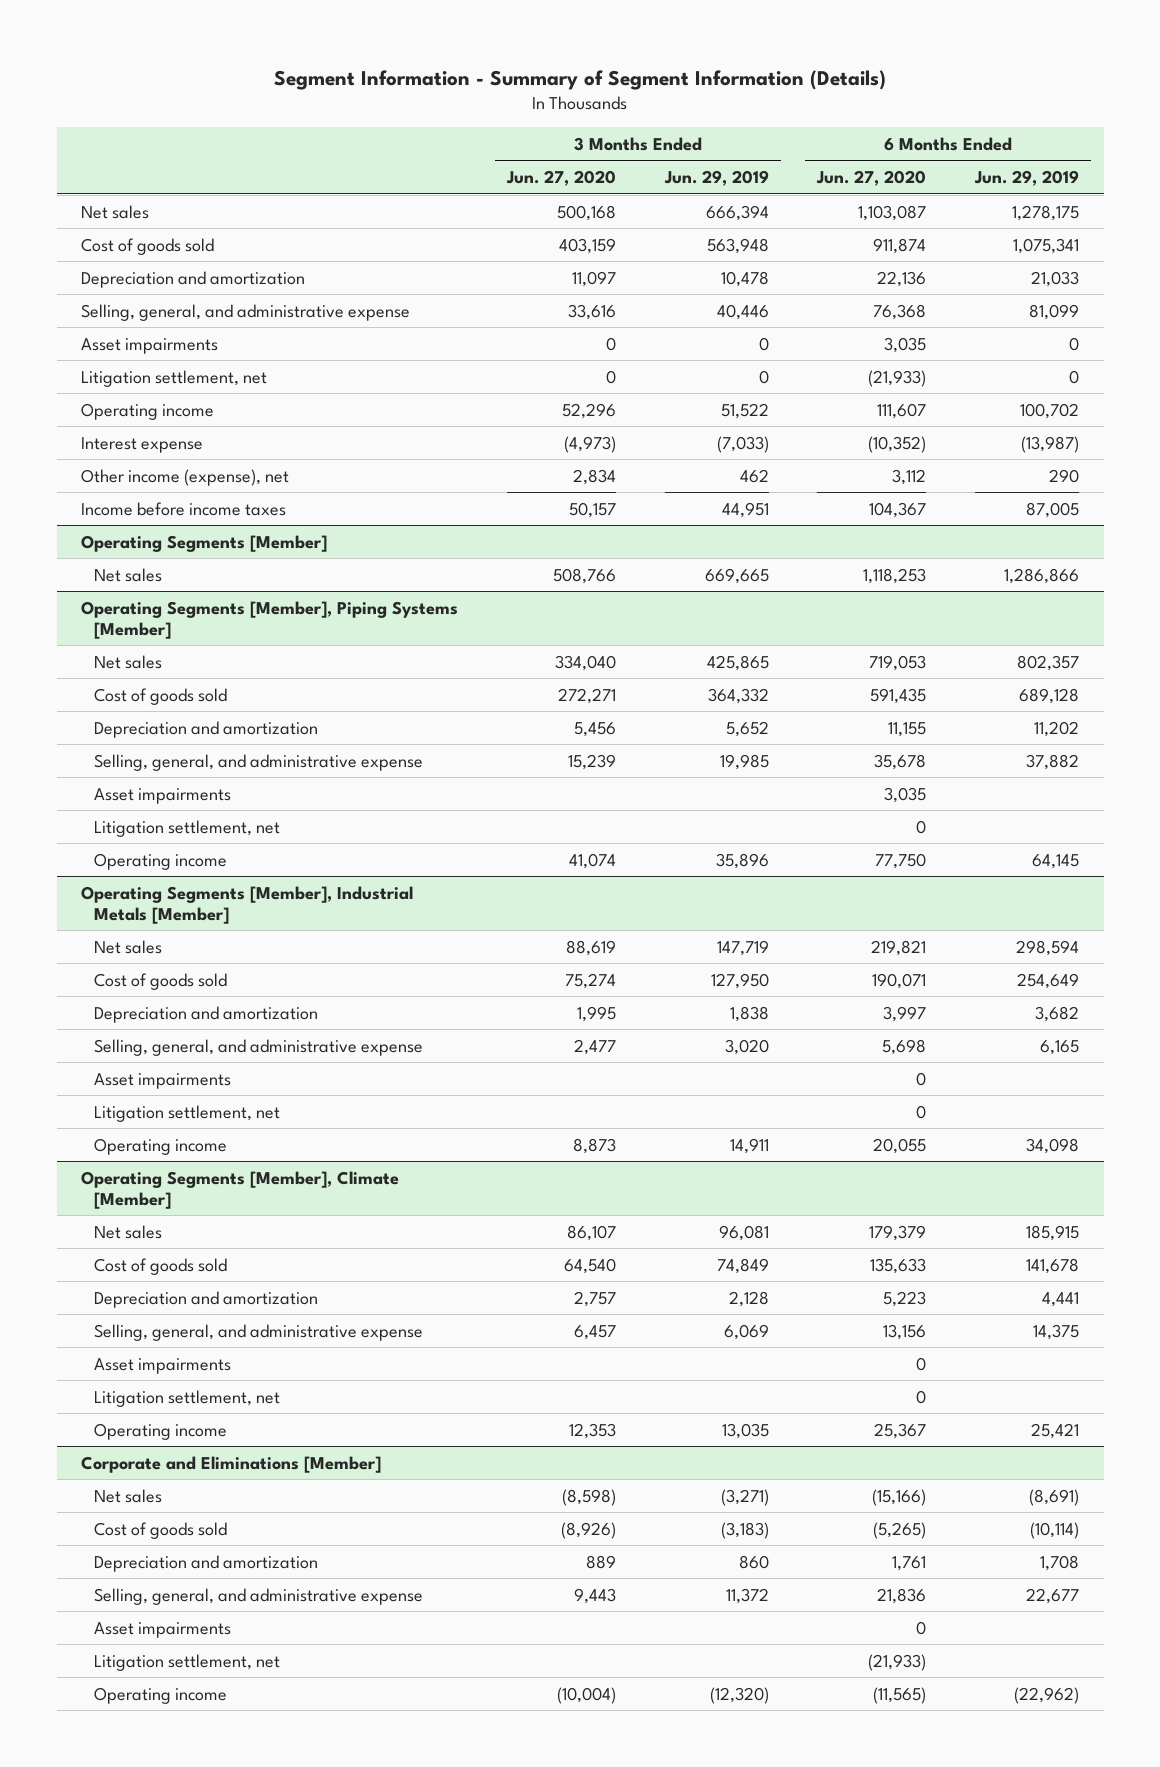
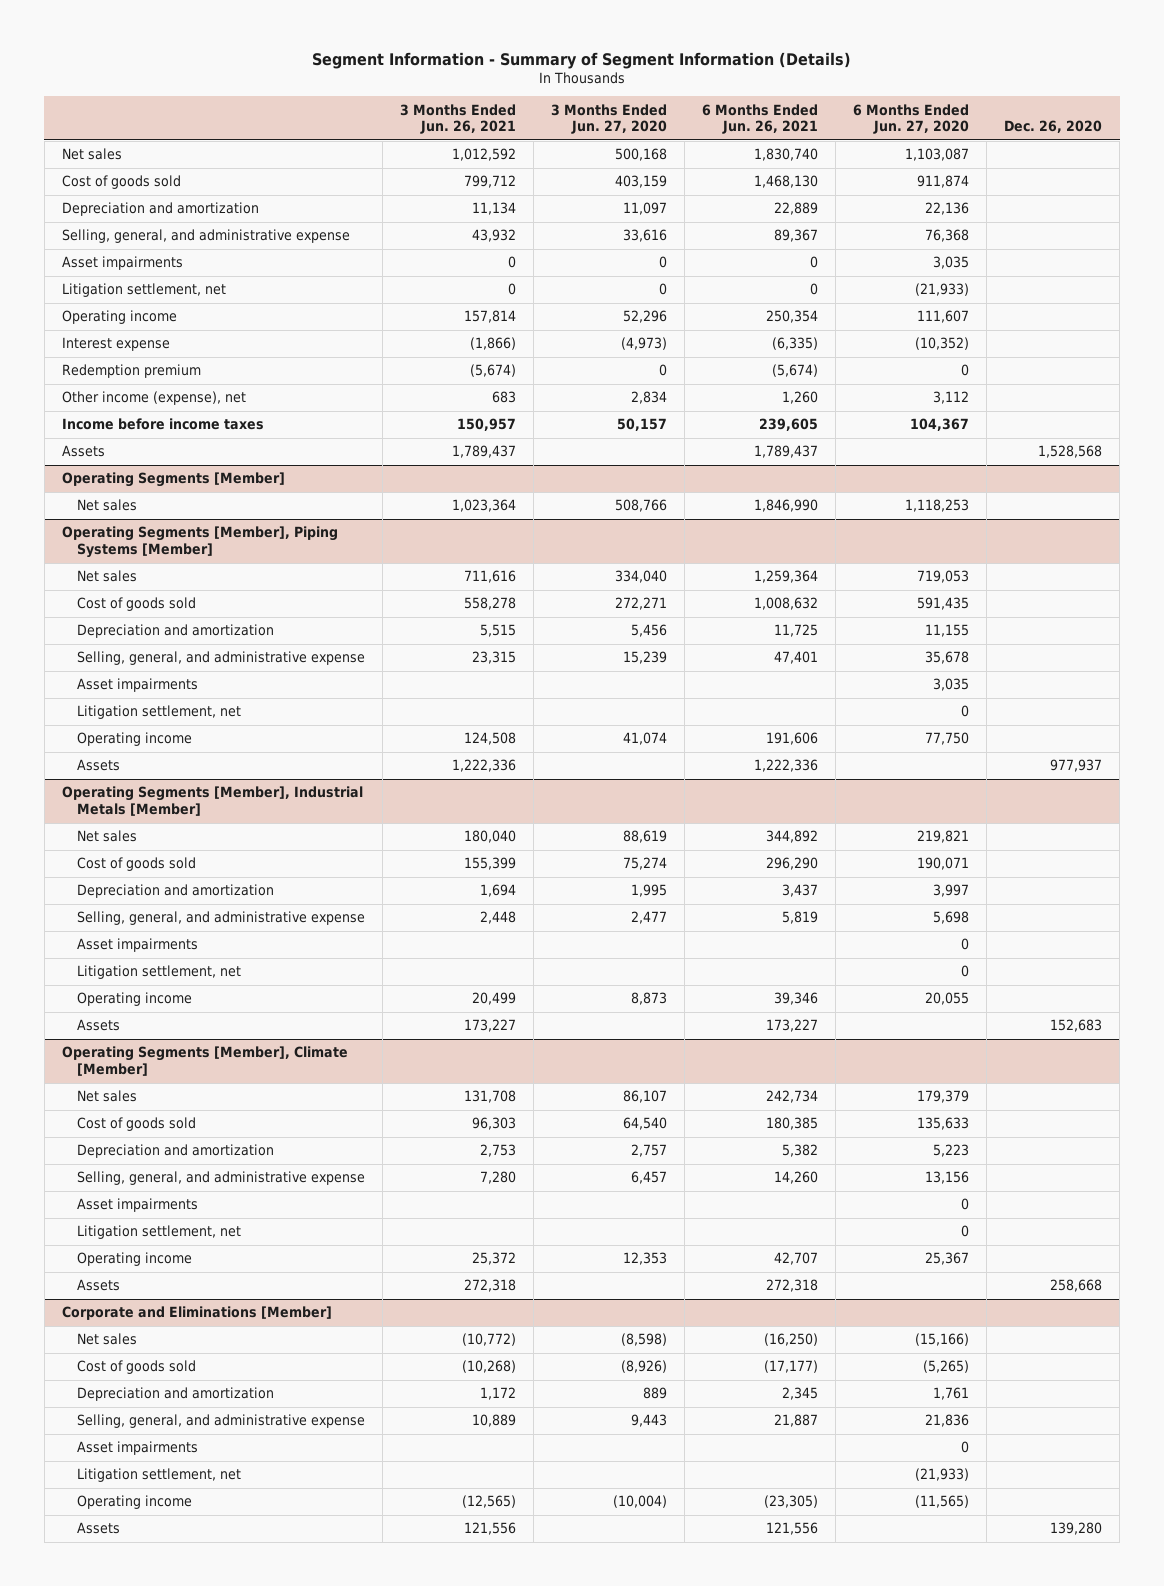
[663,170,769,187] Jun. 29, 2019 -> none
[974,170,1080,187] Jun. 29, 2019 -> none
none -> [400,103,517,134] 3 Months Ended Jun. 26, 2021
none -> [702,103,819,134] 6 Months Ended Jun. 26, 2021
none -> [1004,119,1103,133] Dec. 26, 2020
none -> [61,364,201,379] Redemption premium
none -> [61,445,105,458] Assets
none -> [77,759,121,772] Assets
none -> [77,1019,121,1032] Assets
none -> [77,1279,121,1292] Assets
none -> [77,1522,121,1535] Assets

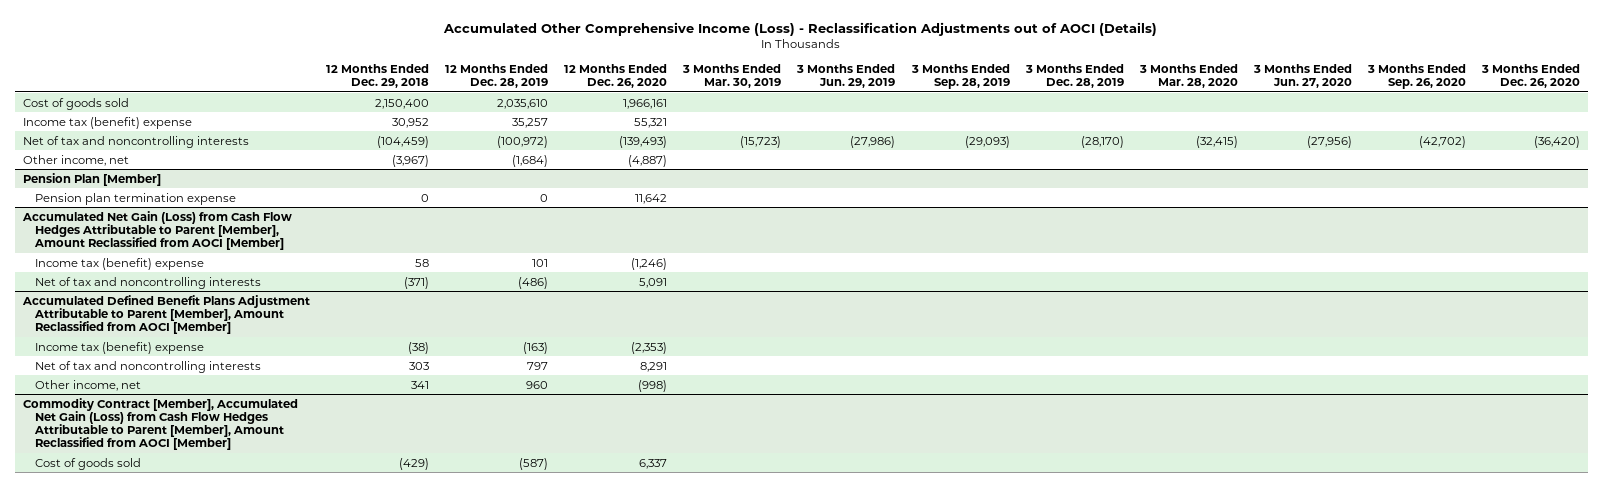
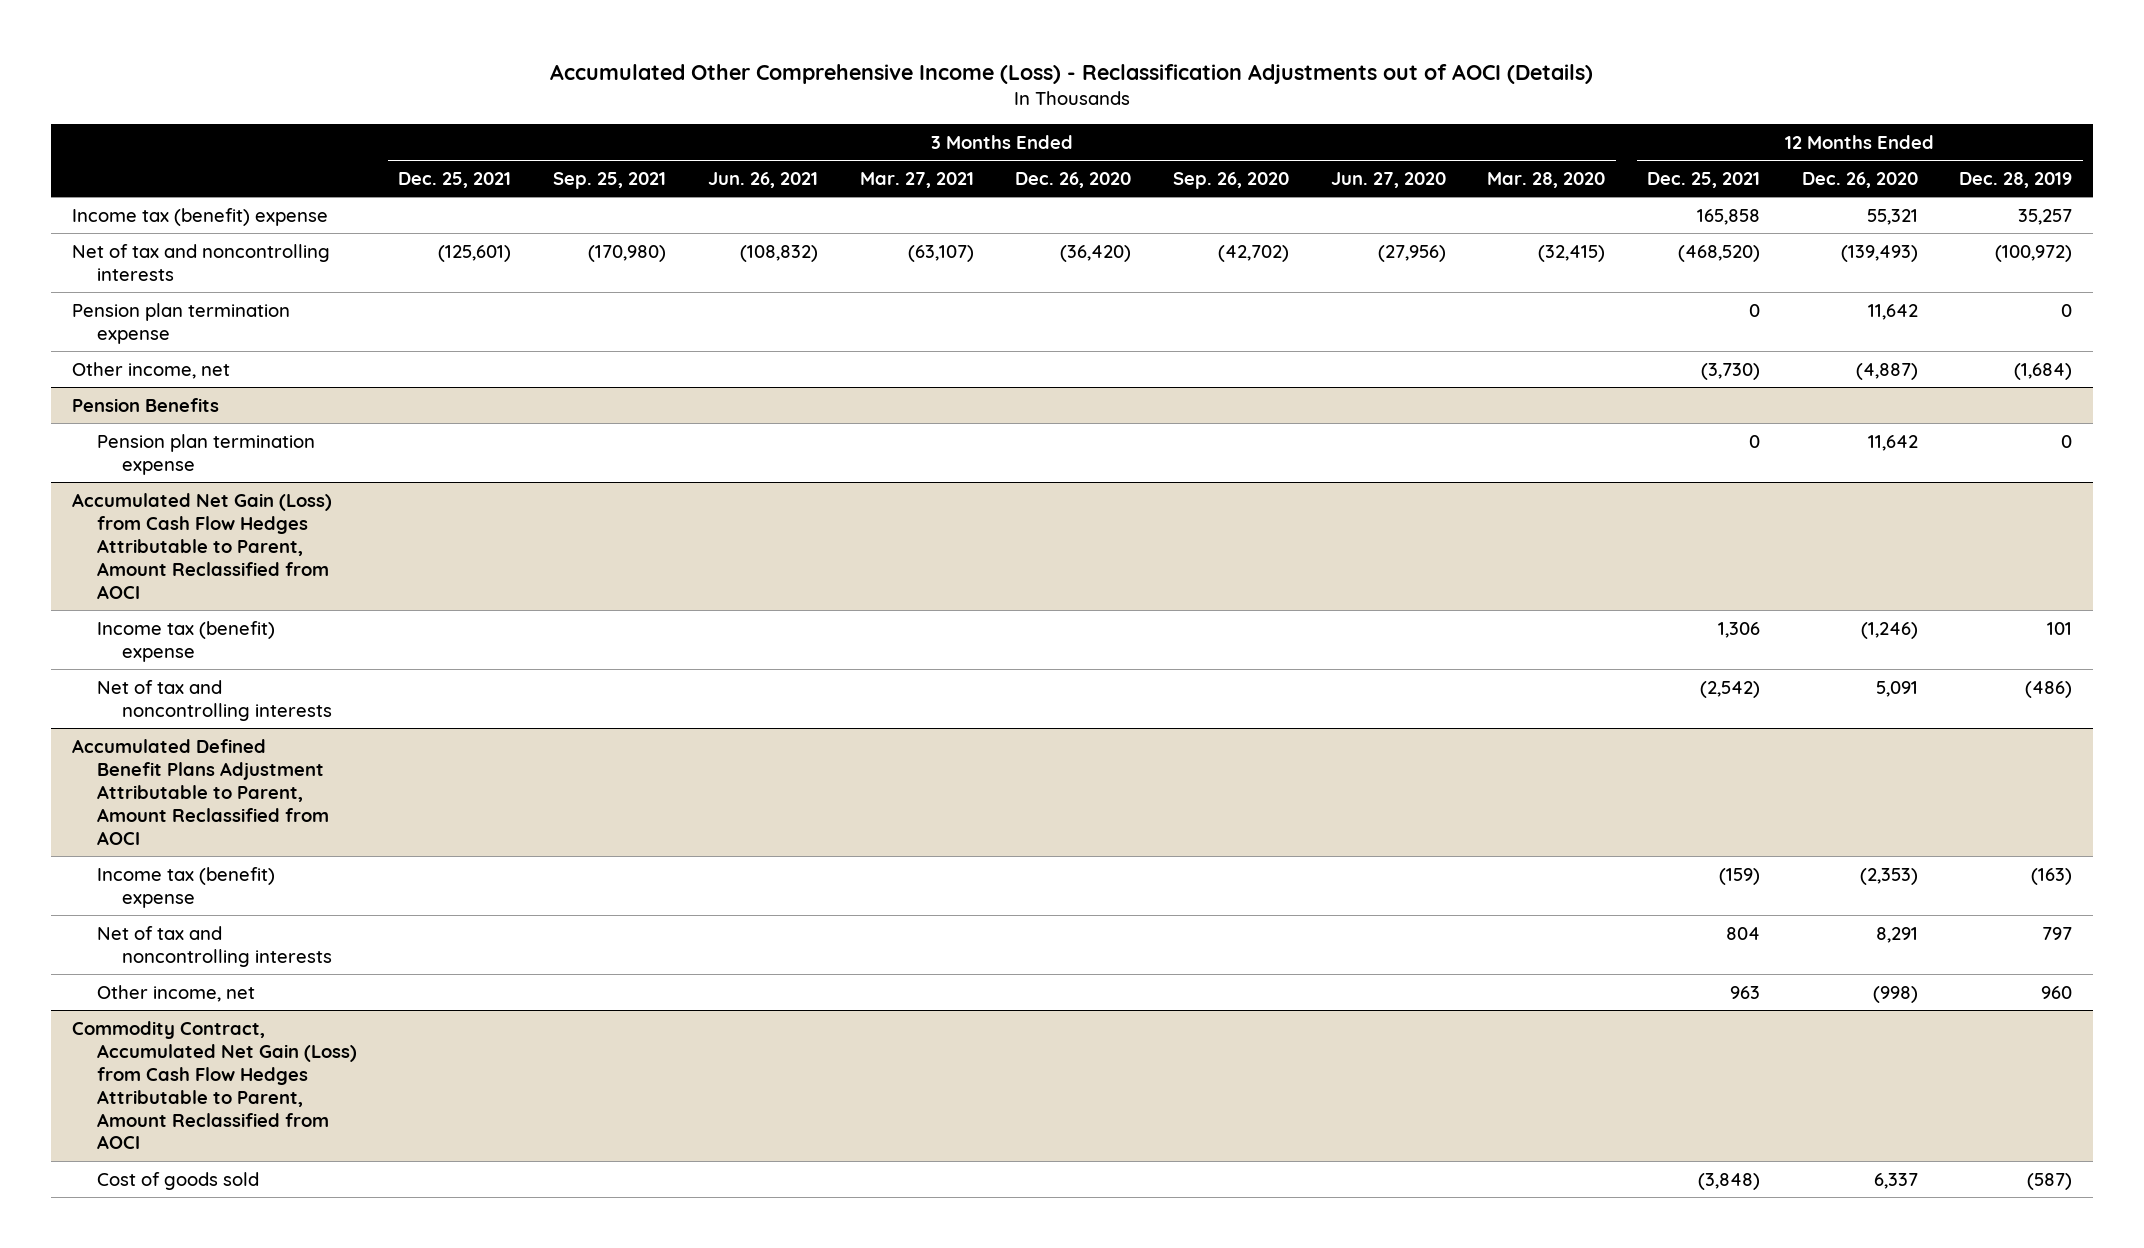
[325,64,429,89] 12 Months Ended Dec. 29, 2018 -> none
[682,64,782,89] 3 Months Ended Mar. 30, 2019 -> none
[796,64,896,89] 3 Months Ended Jun. 29, 2019 -> none
[910,64,1010,90] 3 Months Ended Sep. 28, 2019 -> none
[1024,64,1124,89] 3 Months Ended Dec. 28, 2019 -> none
none -> [398,171,512,188] Dec. 25, 2021
none -> [553,171,667,189] Sep. 25, 2021
none -> [707,171,818,188] Jun. 26, 2021
none -> [859,171,974,188] Mar. 27, 2021
none -> [1647,171,1761,188] Dec. 25, 2021
[22,97,129,110] Cost of goods sold -> none
none -> [71,302,290,344] Pension plan termination expense
[22,172,161,186] Pension Plan [Member] -> [71,397,219,412] Pension Benefits
[21,210,292,251] Accumulated Net Gain (Loss) from Cash Flow Hedges Attributable to Parent [Member], Amount Reclassified from AOCI [Member] -> [71,492,332,599] Accumulated Net Gain (Loss) from Cash Flow Hedges Attributable to Parent, Amount Reclassified from AOCI
[21,294,310,335] Accumulated Defined Benefit Plans Adjustment Attributable to Parent [Member], Amount Reclassified from AOCI [Member] -> [71,738,329,845] Accumulated Defined Benefit Plans Adjustment Attributable to Parent, Amount Reclassified from AOCI
[22,397,298,451] Commodity Contract [Member], Accumulated Net Gain (Loss) from Cash Flow Hedges Attributable to Parent [Member], Amount Reclassified from AOCI [Member] -> [71,1020,357,1150] Commodity Contract, Accumulated Net Gain (Loss) from Cash Flow Hedges Attributable to Parent, Amount Reclassified from AOCI

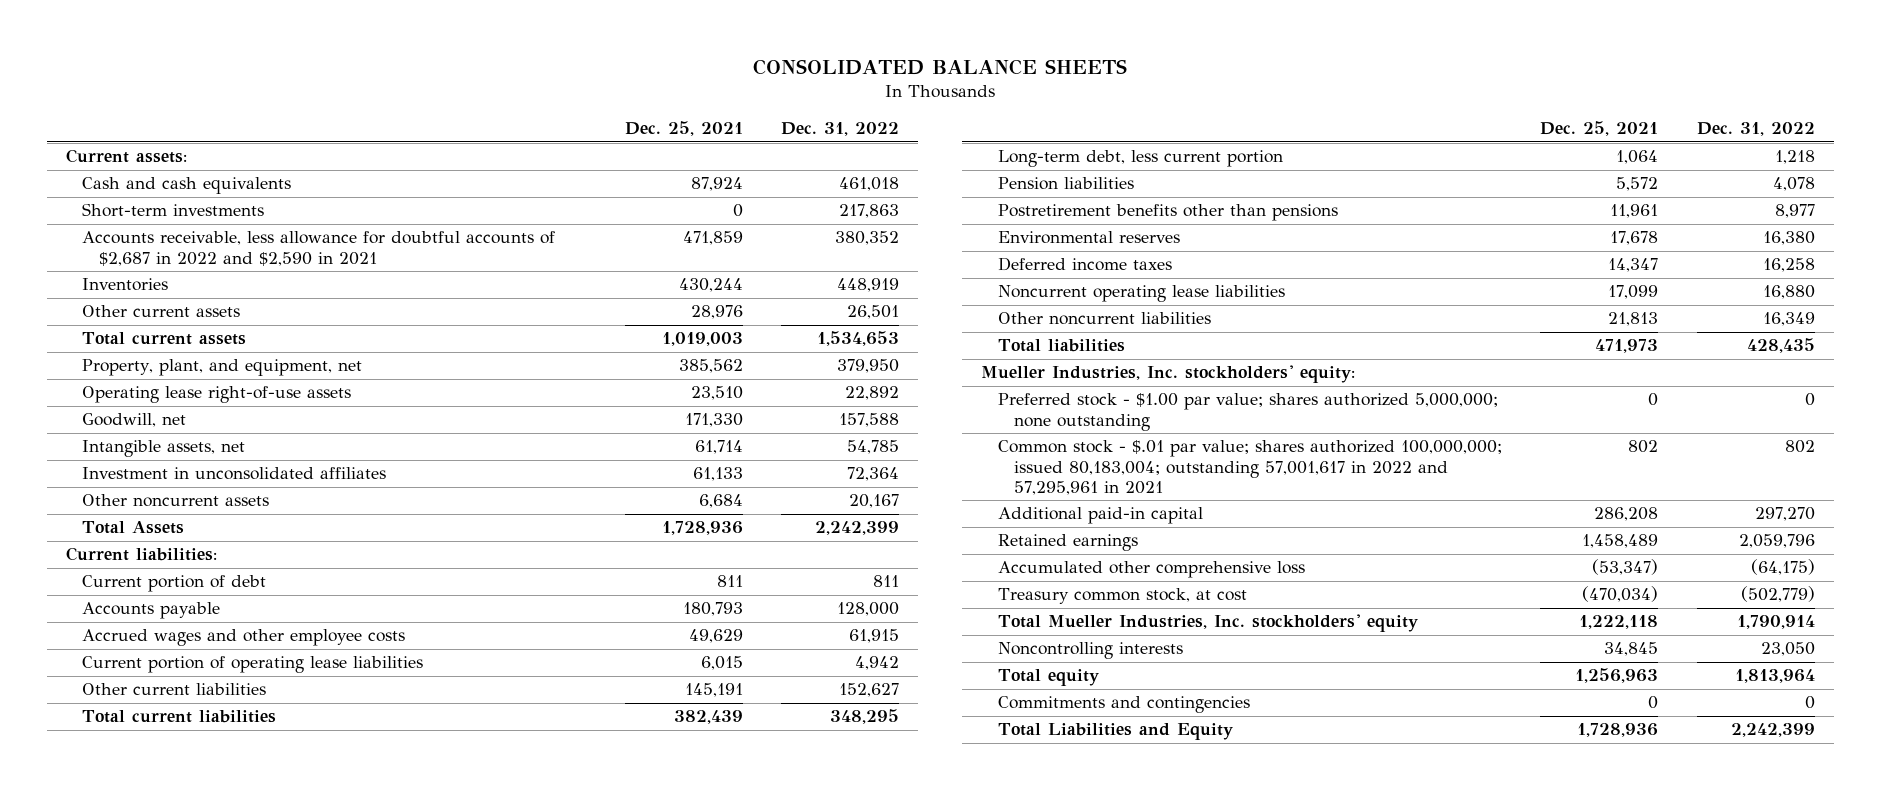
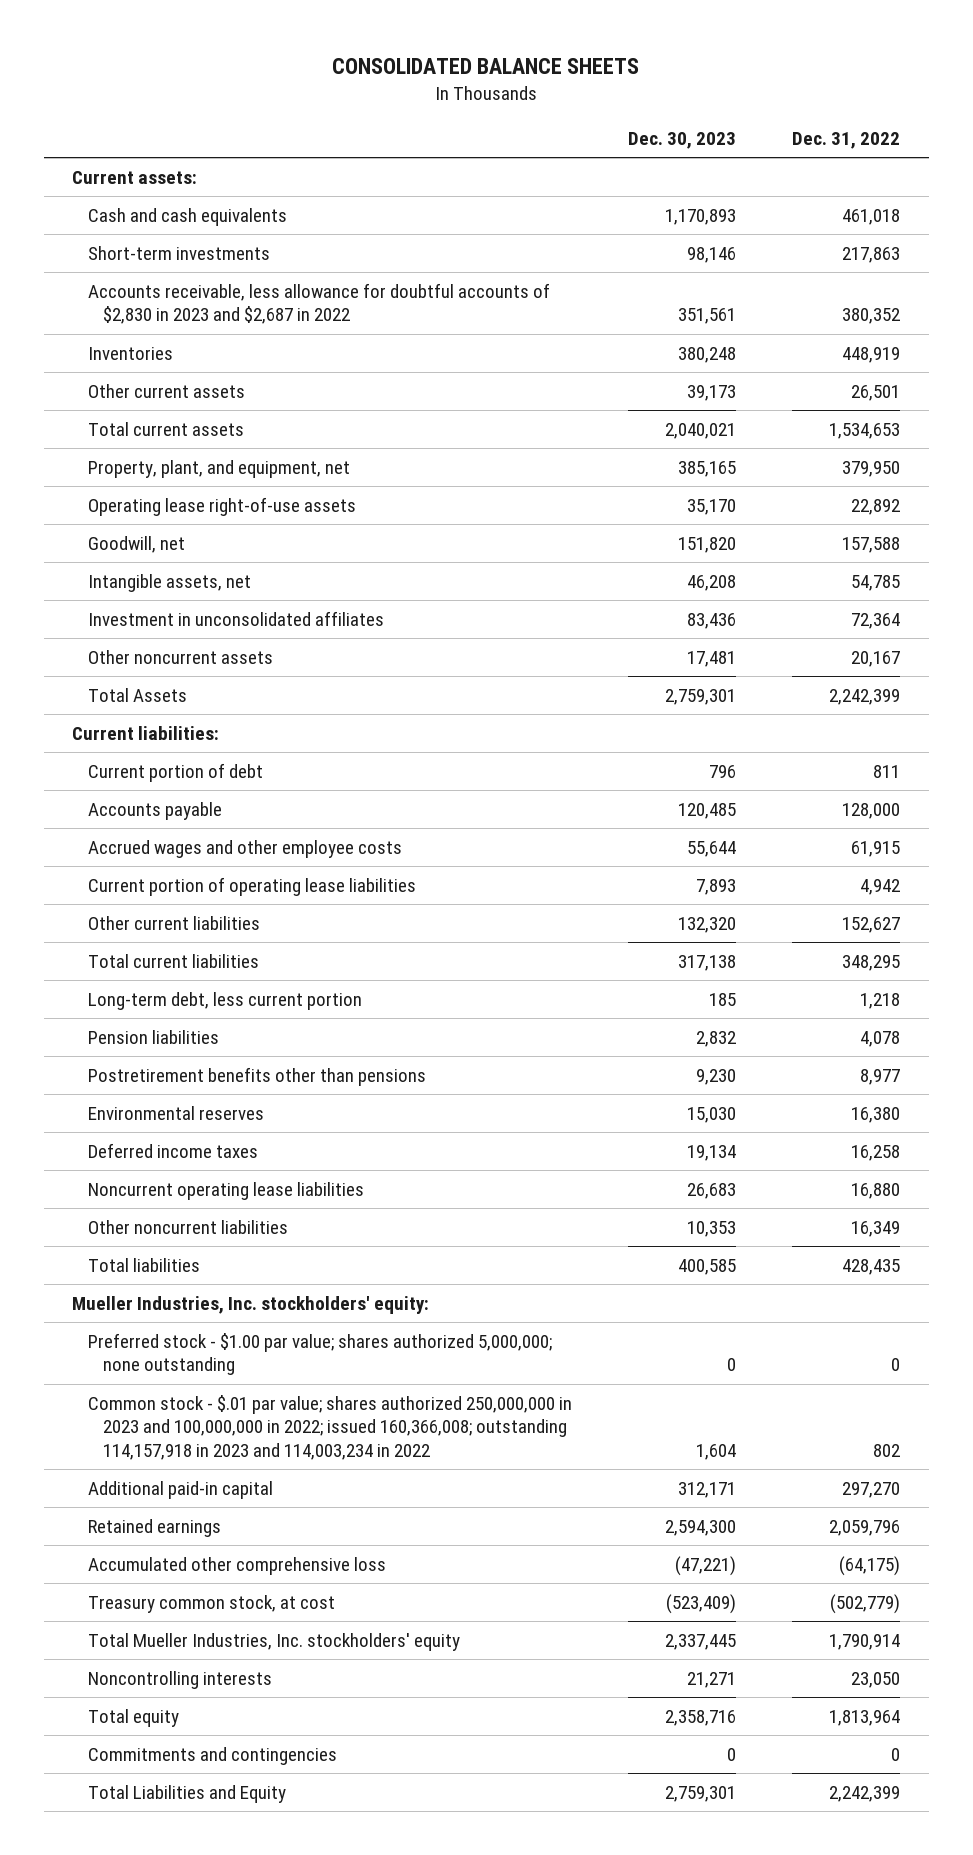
[624,121,743,137] Dec. 25, 2021 -> none
none -> [628,131,737,149] Dec. 30, 2023
[82,231,556,266] Accounts receivable, less allowance for doubtful accounts of $2,687 in 2022 and $2,590 in 2021 -> [87,282,550,325] Accounts receivable, less allowance for doubtful accounts of $2,830 in 2023 and $2,687 in 2022
[997,440,1502,495] Common stock - $.01 par value; shares authorized 100,000,000; issued 80,183,004; outstanding 57,001,617 in 2022 and 57,295,961 in 2021 -> [87,1394,572,1460] Common stock - $.01 par value; shares authorized 250,000,000 in 2023 and 100,000,000 in 2022; issued 160,366,008; outstanding 114,157,918 in 2023 and 114,003,234 in 2022

